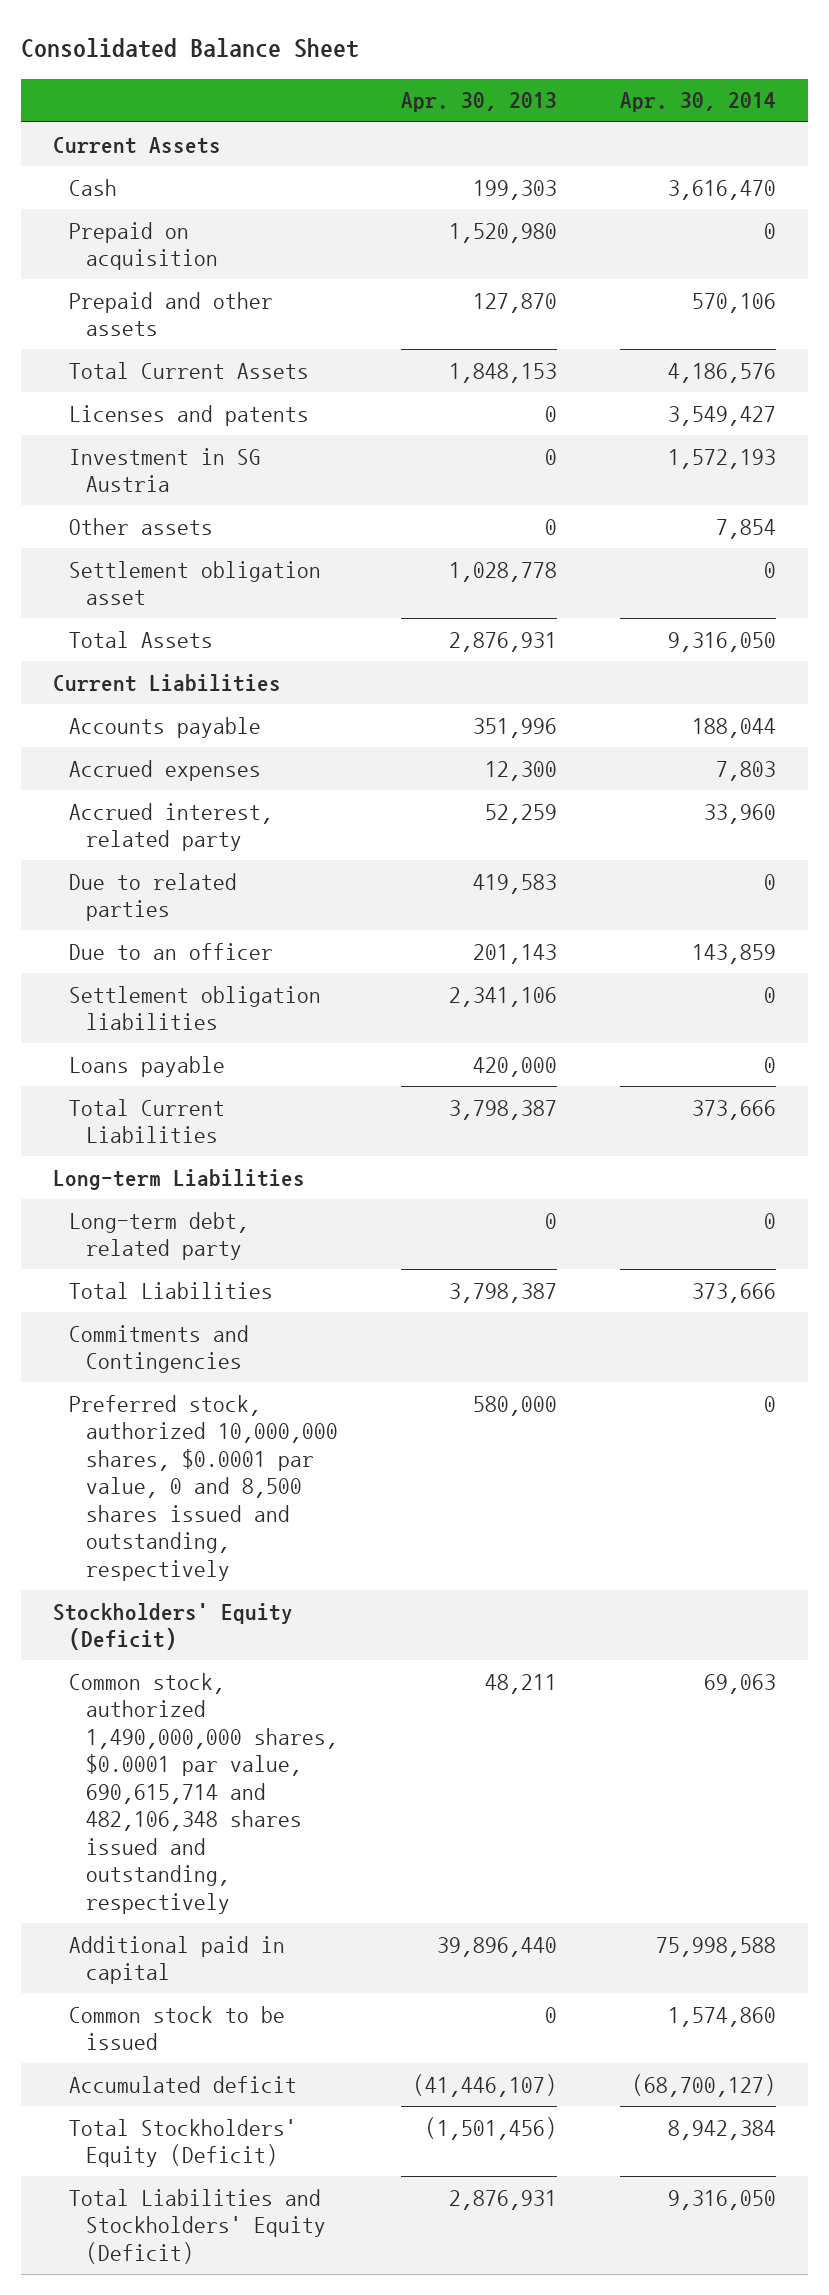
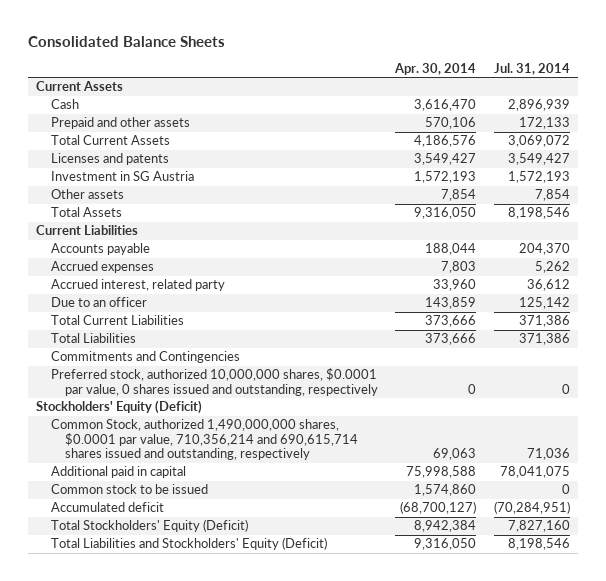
[21,38,360,59] Consolidated Balance Sheet -> [27,36,225,48] Consolidated Balance Sheets
[401,92,558,113] Apr. 30, 2013 -> none
none -> [493,62,570,75] Jul. 31, 2014
[69,221,218,271] Prepaid on acquisition -> none
[69,560,322,606] Settlement obligation asset -> none
[69,872,238,922] Due to related parties -> none
[69,985,322,1031] Settlement obligation liabilities -> none
[69,1055,226,1077] Loans payable -> none
[52,1168,305,1190] Long-term Liabilities -> none
[69,1211,250,1261] Long-term debt, related party -> none
[69,1394,338,1581] Preferred stock, authorized 10,000,000 shares, $0.0001 par value, 0 and 8,500 shares issued and outstanding, respectively -> [50,368,379,396] Preferred stock, authorized 10,000,000 shares, $0.0001 par value, 0 shares issued and outstanding, respectively
[69,1672,338,1914] Common stock, authorized 1,490,000,000 shares, $0.0001 par value, 690,615,714 and 482,106,348 shares issued and outstanding, respectively -> [50,419,359,461] Common Stock, authorized 1,490,000,000 shares, $0.0001 par value, 710,356,214 and 690,615,714 shares issued and outstanding, respectively

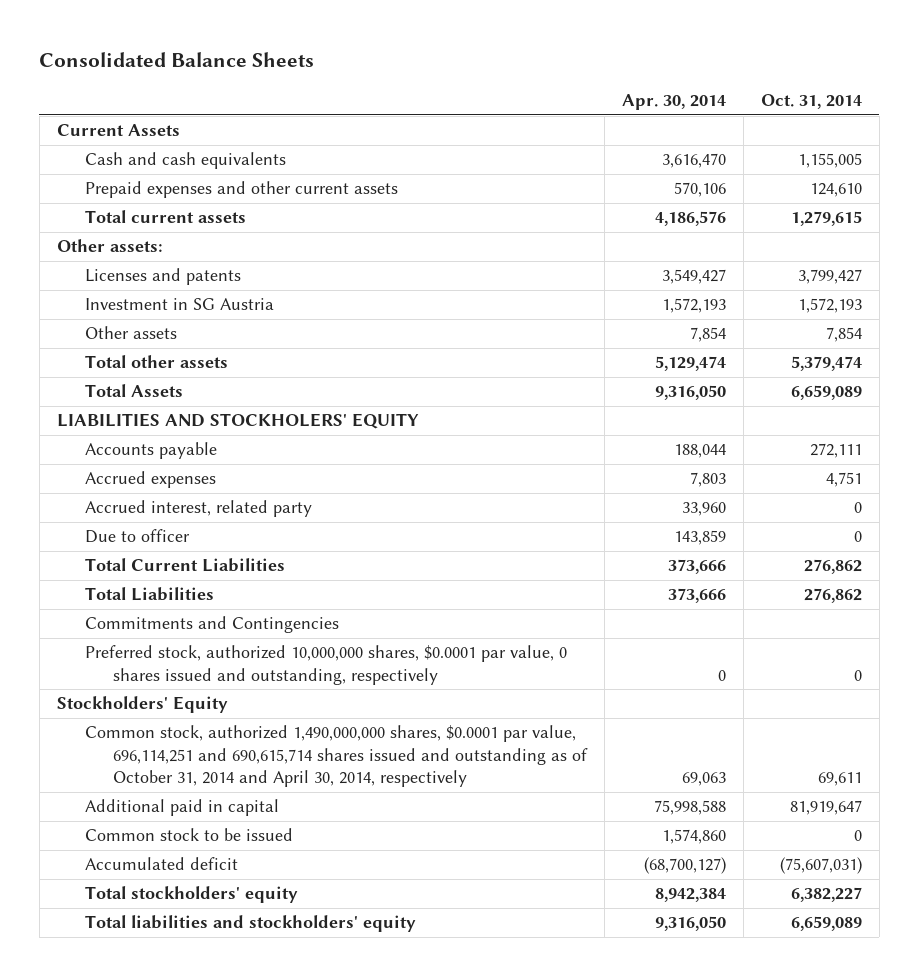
[493,62,570,75] Jul. 31, 2014 -> none
none -> [760,93,862,109] Oct. 31, 2014
[50,99,79,110] Cash -> [84,152,286,170] Cash and cash equivalents
[50,117,190,130] Prepaid and other assets -> [84,181,398,199] Prepaid expenses and other current assets
[50,135,170,146] Total Current Assets -> [84,210,246,224] Total current assets
none -> [56,239,163,253] Other assets:
none -> [84,355,228,369] Total other assets
[36,225,139,236] Current Liabilities -> none
none -> [56,413,419,430] LIABILITIES AND STOCKHOLERS' EQUITY
[50,297,147,308] Due to an officer -> [84,529,190,544] Due to officer
[36,400,203,415] Stockholders' Equity (Deficit) -> [56,696,228,714] Stockholders' Equity
[50,419,359,461] Common Stock, authorized 1,490,000,000 shares, $0.0001 par value, 710,356,214 and 690,615,714 shares issued and outstanding, respectively -> [84,725,588,788] Common stock, authorized 1,490,000,000 shares, $0.0001 par value, 696,114,251 and 690,615,714 shares issued and outstanding as of October 31, 2014 and April 30, 2014, respectively
[50,519,248,533] Total Stockholders' Equity (Deficit) -> [84,886,298,904] Total stockholders' equity
[50,537,327,551] Total Liabilities and Stockholders' Equity (Deficit) -> [84,915,416,933] Total liabilities and stockholders' equity

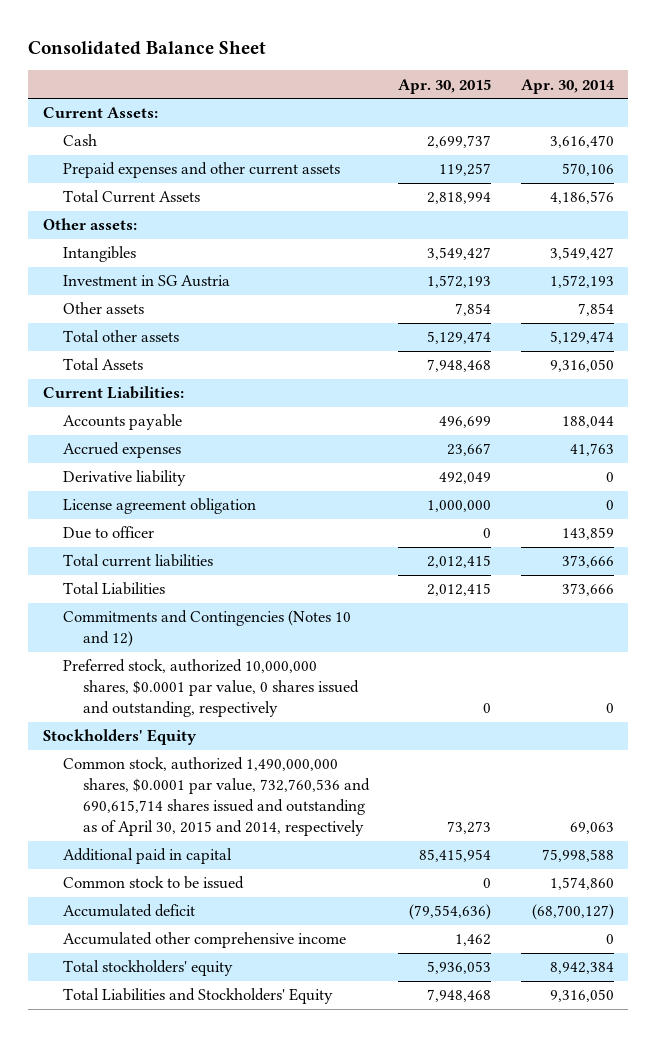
[39,52,315,68] Consolidated Balance Sheets -> [28,40,267,55] Consolidated Balance Sheet
[760,93,862,109] Oct. 31, 2014 -> none
none -> [398,78,492,94] Apr. 30, 2015
[56,124,180,137] Current Assets -> [42,107,158,119] Current Assets:
[84,152,286,170] Cash and cash equivalents -> [63,134,98,147] Cash
[84,210,246,224] Total current assets -> [63,190,201,204] Total Current Assets
[84,268,241,286] Licenses and patents -> [63,246,137,263] Intangibles
[56,413,419,430] LIABILITIES AND STOCKHOLERS' EQUITY -> none
none -> [42,386,184,400] Current Liabilities:
[84,500,312,518] Accrued interest, related party -> none
[689,472,726,488] 7,803 -> [569,443,614,457] 41,763
none -> [63,470,187,487] Derivative liability
none -> [63,498,257,515] License agreement obligation
[84,558,285,573] Total Current Liabilities -> [63,554,214,568] Total current liabilities
[84,616,339,634] Commitments and Contingencies -> [63,610,352,648] Commitments and Contingencies (Notes 10 and 12)
[84,725,588,788] Common stock, authorized 1,490,000,000 shares, $0.0001 par value, 696,114,251 and 690,615,714 shares issued and outstanding as of October 31, 2014 and April 30, 2014, respectively -> [63,757,371,837] Common stock, authorized 1,490,000,000 shares, $0.0001 par value, 732,760,536 and 690,615,714 shares issued and outstanding as of April 30, 2015 and 2014, respectively
none -> [63,932,347,949] Accumulated other comprehensive income
[84,915,416,933] Total liabilities and stockholders' equity -> [63,988,334,1005] Total Liabilities and Stockholders' Equity

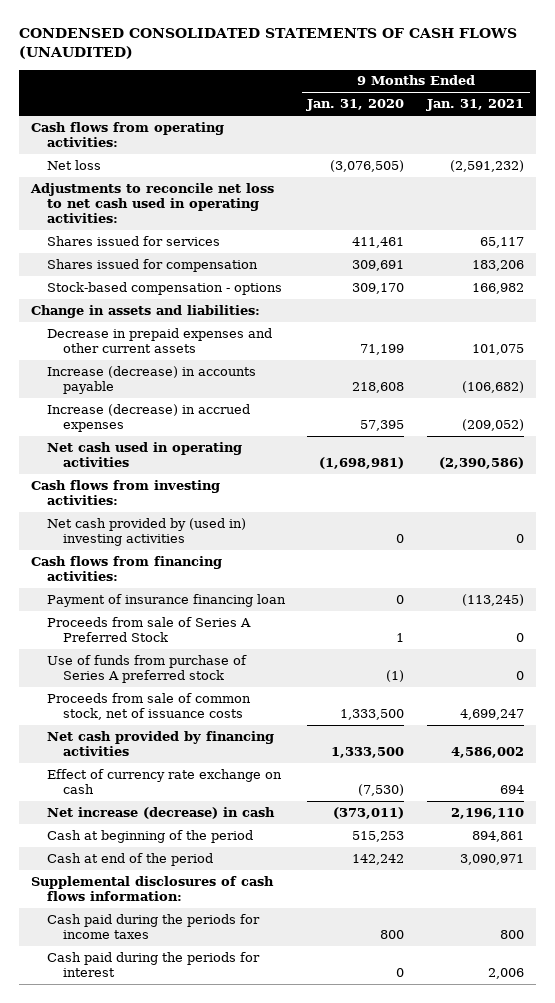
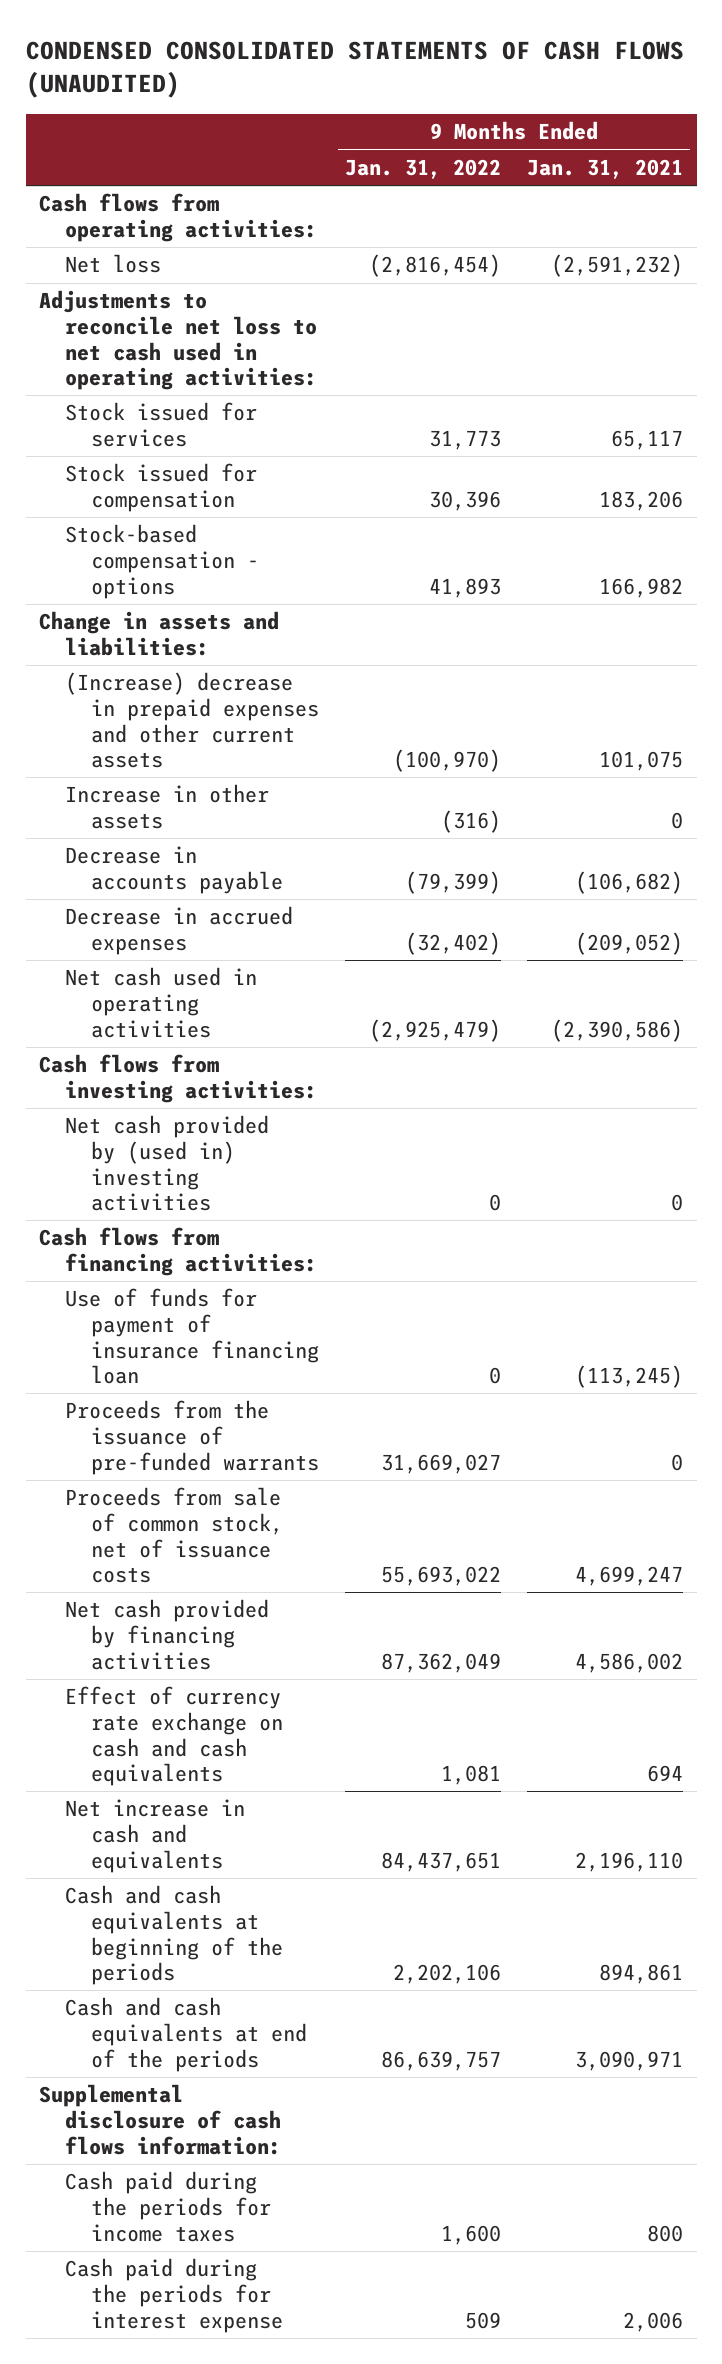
[306,99,405,112] Jan. 31, 2020 -> none
none -> [345,158,502,179] Jan. 31, 2022
[46,235,220,246] Shares issued for services -> [64,402,257,447] Stock issued for services
[46,258,258,272] Shares issued for compensation -> [64,463,257,512] Stock issued for compensation
[46,327,272,353] Decrease in prepaid expenses and other current assets -> [64,672,319,769] (Increase) decrease in prepaid expenses and other current assets
none -> [64,784,269,829] Increase in other assets
[46,365,256,394] Increase (decrease) in accounts payable -> [64,846,283,894] Decrease in accounts payable
[46,403,250,432] Increase (decrease) in accrued expenses -> [64,906,293,955] Decrease in accrued expenses
[46,616,251,642] Proceeds from sale of Series A Preferred Stock -> none
[46,654,247,683] Use of funds from purchase of Series A preferred stock -> none
[46,593,286,607] Payment of insurance financing loan -> [64,1288,319,1385] Use of funds for payment of insurance financing loan
none -> [64,1400,319,1475] Proceeds from the issuance of pre-funded warrants
[46,768,282,794] Effect of currency rate exchange on cash -> [64,1686,283,1787] Effect of currency rate exchange on cash and cash equivalents
[46,806,275,819] Net increase (decrease) in cash -> [64,1799,245,1873] Net increase in cash and equivalents
[46,829,253,843] Cash at beginning of the period -> [64,1885,283,1986] Cash and cash equivalents at beginning of the periods
[46,852,213,866] Cash at end of the period -> [64,1997,307,2072] Cash and cash equivalents at end of the periods
[30,875,274,901] Supplemental disclosures of cash flows information: -> [38,2084,281,2155] Supplemental disclosure of cash flows information:
[46,951,260,977] Cash paid during the periods for interest -> [64,2258,283,2333] Cash paid during the periods for interest expense

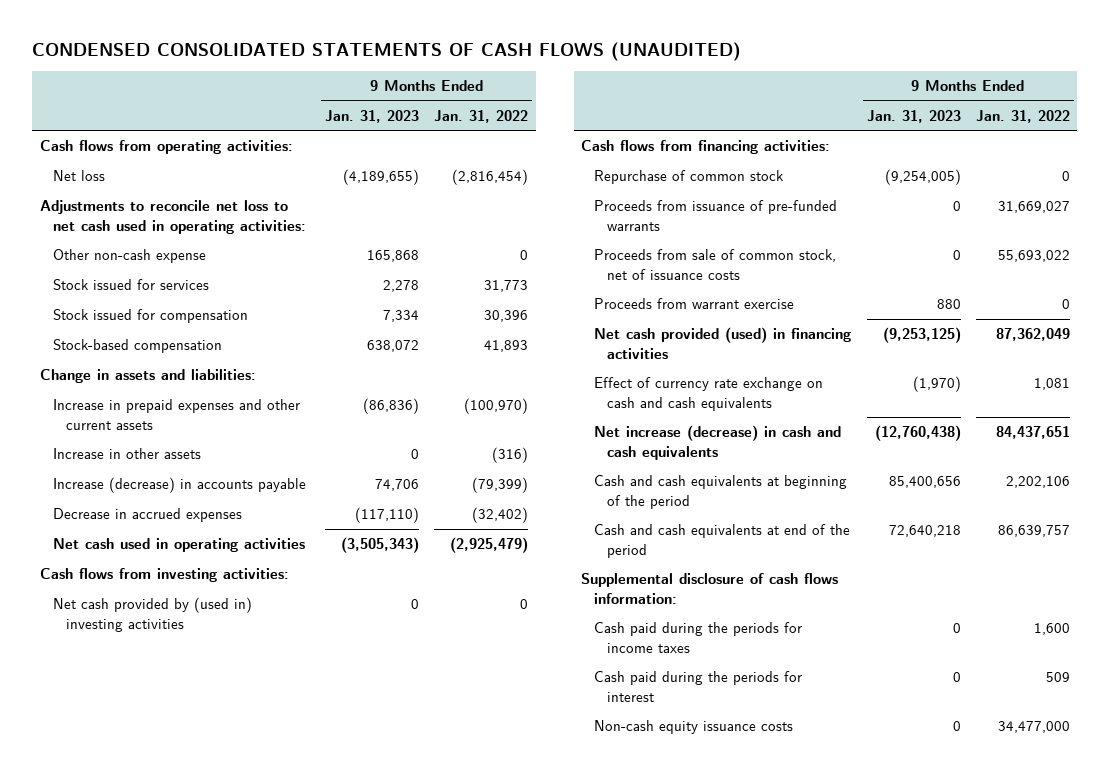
[527,158,684,179] Jan. 31, 2021 -> none
none -> [324,109,419,123] Jan. 31, 2023
none -> [52,249,206,264] Other non-cash expense
[64,524,259,599] Stock-based compensation - options -> [52,339,222,354] Stock-based compensation
[64,672,319,769] (Increase) decrease in prepaid expenses and other current assets -> [52,399,300,430] Increase in prepaid expenses and other current assets
[64,846,283,894] Decrease in accounts payable -> [52,477,306,494] Increase (decrease) in accounts payable
[64,1288,319,1385] Use of funds for payment of insurance financing loan -> none
none -> [594,170,785,185] Repurchase of common stock
[64,1400,319,1475] Proceeds from the issuance of pre-funded warrants -> [594,200,838,231] Proceeds from issuance of pre-funded warrants
none -> [594,298,795,310] Proceeds from warrant exercise
[64,1599,269,1670] Net cash provided by financing activities -> [594,327,852,359] Net cash provided (used) in financing activities
[64,1799,245,1873] Net increase in cash and equivalents -> [594,425,842,460] Net increase (decrease) in cash and cash equivalents
[64,1885,283,1986] Cash and cash equivalents at beginning of the periods -> [594,475,848,509] Cash and cash equivalents at beginning of the period
[64,1997,307,2072] Cash and cash equivalents at end of the periods -> [594,524,851,558] Cash and cash equivalents at end of the period
[64,2258,283,2333] Cash paid during the periods for interest expense -> [594,671,803,702] Cash paid during the periods for interest
none -> [594,720,794,735] Non-cash equity issuance costs

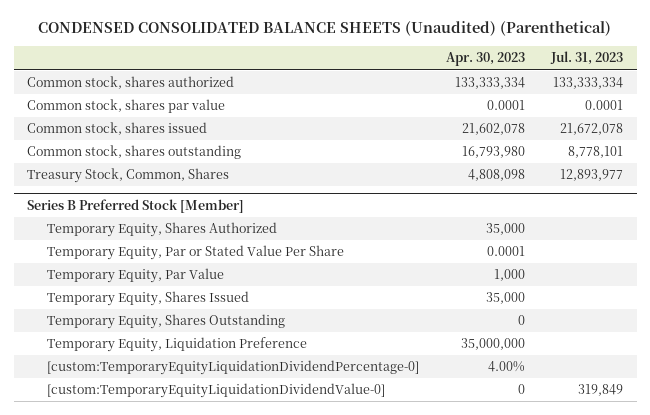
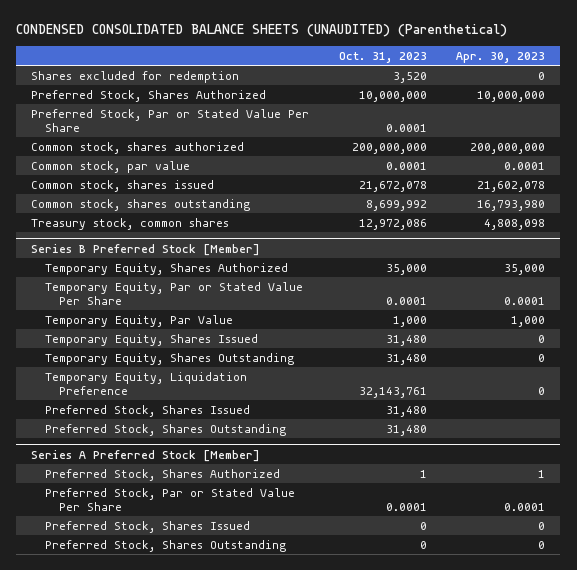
[38,21,612,37] CONDENSED CONSOLIDATED BALANCE SHEETS (Unaudited) (Parenthetical) -> [16,24,508,38] CONDENSED CONSOLIDATED BALANCE SHEETS (UNAUDITED) (Parenthetical)
[550,51,624,66] Jul. 31, 2023 -> none
none -> [338,51,427,63] Oct. 31, 2023
none -> [31,70,240,83] Shares excluded for redemption
none -> [31,89,267,102] Preferred Stock, Shares Authorized
none -> [31,108,310,132] Preferred Stock, Par or Stated Value Per Share
[454,77,525,90] 133,333,334 -> [470,142,546,154] 200,000,000
[26,99,225,114] Common stock, shares par value -> [31,160,191,173] Common stock, par value
[26,168,229,184] Treasury Stock, Common, Shares -> [31,217,230,230] Treasury stock, common shares
[485,292,525,305] 35,000 -> [538,334,546,343] 0
[46,360,419,376] [custom:TemporaryEquityLiquidationDividendPercentage-0] -> none
[46,383,385,399] [custom:TemporaryEquityLiquidationDividendValue-0] -> none
[460,338,525,351] 35,000,000 -> [538,386,546,395] 0
none -> [44,404,250,417] Preferred Stock, Shares Issued
none -> [44,423,286,436] Preferred Stock, Shares Outstanding
none -> [31,449,261,462] Series A Preferred Stock [Member]
none -> [44,468,280,481] Preferred Stock, Shares Authorized
none -> [44,487,295,511] Preferred Stock, Par or Stated Value Per Share
none -> [44,520,250,533] Preferred Stock, Shares Issued
none -> [44,539,286,552] Preferred Stock, Shares Outstanding

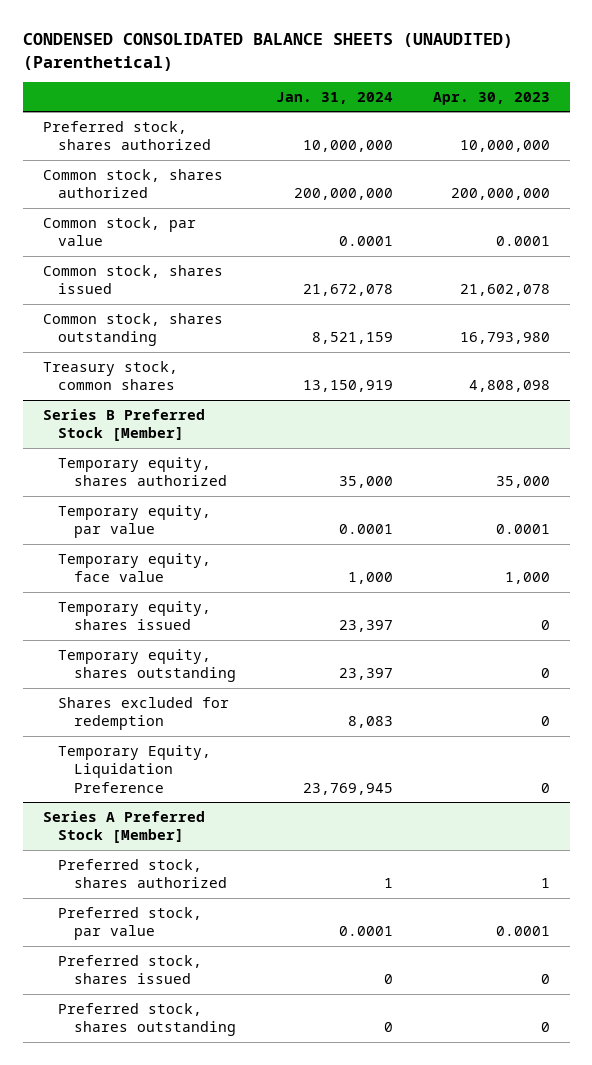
[338,51,427,63] Oct. 31, 2023 -> none
none -> [275,91,393,104] Jan. 31, 2024
[31,70,240,83] Shares excluded for redemption -> none
[31,108,310,132] Preferred Stock, Par or Stated Value Per Share -> none
[31,89,267,102] Preferred Stock, Shares Authorized -> [42,120,212,151] Preferred stock, shares authorized
[44,262,288,275] Temporary Equity, Shares Authorized -> [58,456,227,487] Temporary equity, shares authorized
[44,281,303,305] Temporary Equity, Par or Stated Value Per Share -> [58,504,212,539] Temporary equity, par value
[44,314,233,327] Temporary Equity, Par Value -> [58,552,212,583] Temporary equity, face value
[44,333,258,346] Temporary Equity, Shares Issued -> [58,600,212,631] Temporary equity, shares issued
[44,352,294,365] Temporary Equity, Shares Outstanding -> [58,648,236,683] Temporary equity, shares outstanding
none -> [58,696,230,731] Shares excluded for redemption
[44,404,250,417] Preferred Stock, Shares Issued -> none
[44,423,286,436] Preferred Stock, Shares Outstanding -> none
[44,468,280,481] Preferred Stock, Shares Authorized -> [58,858,227,889] Preferred stock, shares authorized
[44,487,295,511] Preferred Stock, Par or Stated Value Per Share -> [58,906,203,941] Preferred stock, par value
[44,520,250,533] Preferred Stock, Shares Issued -> [58,954,203,985] Preferred stock, shares issued
[44,539,286,552] Preferred Stock, Shares Outstanding -> [58,1002,236,1037] Preferred stock, shares outstanding

